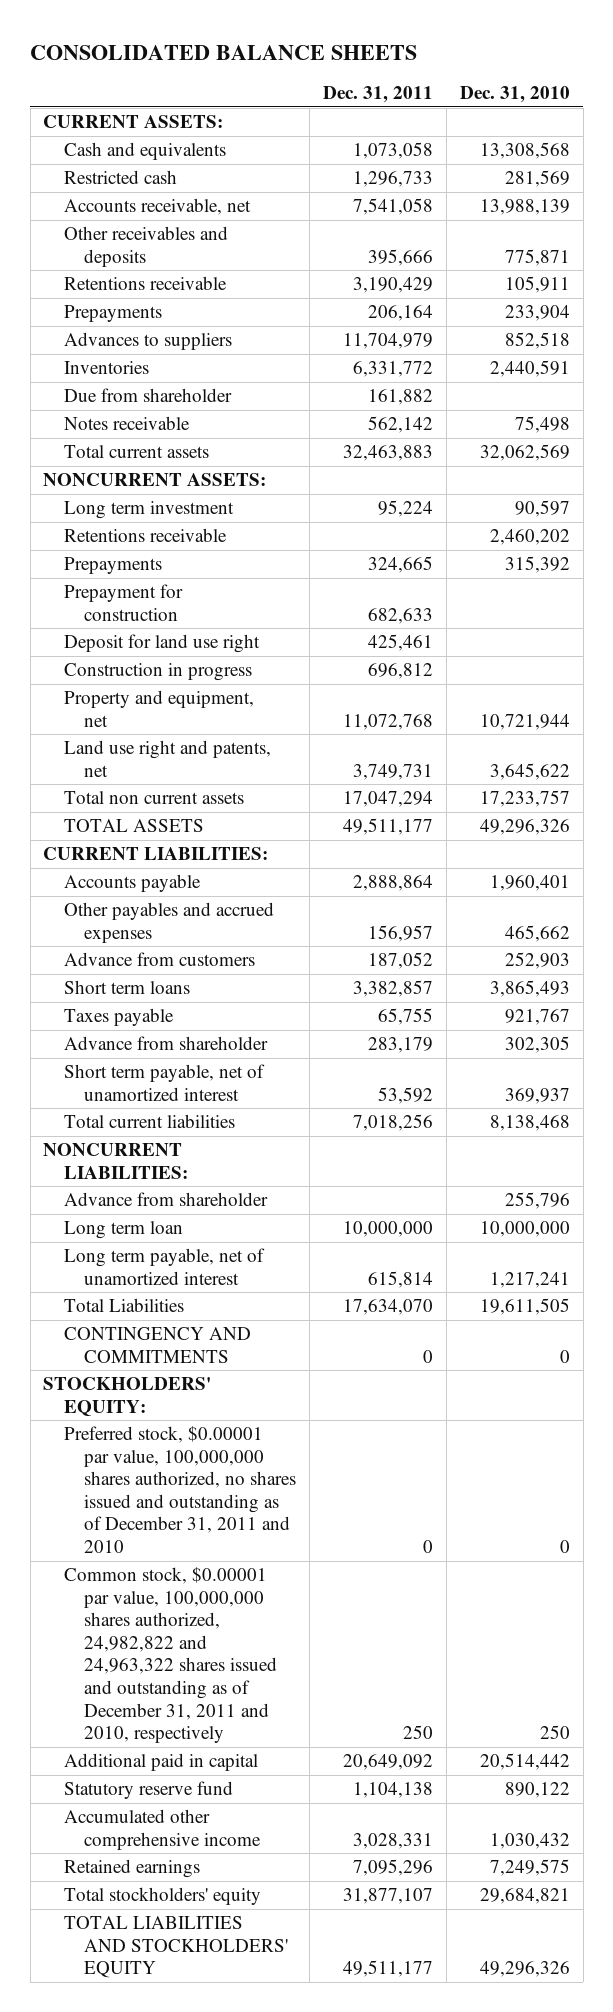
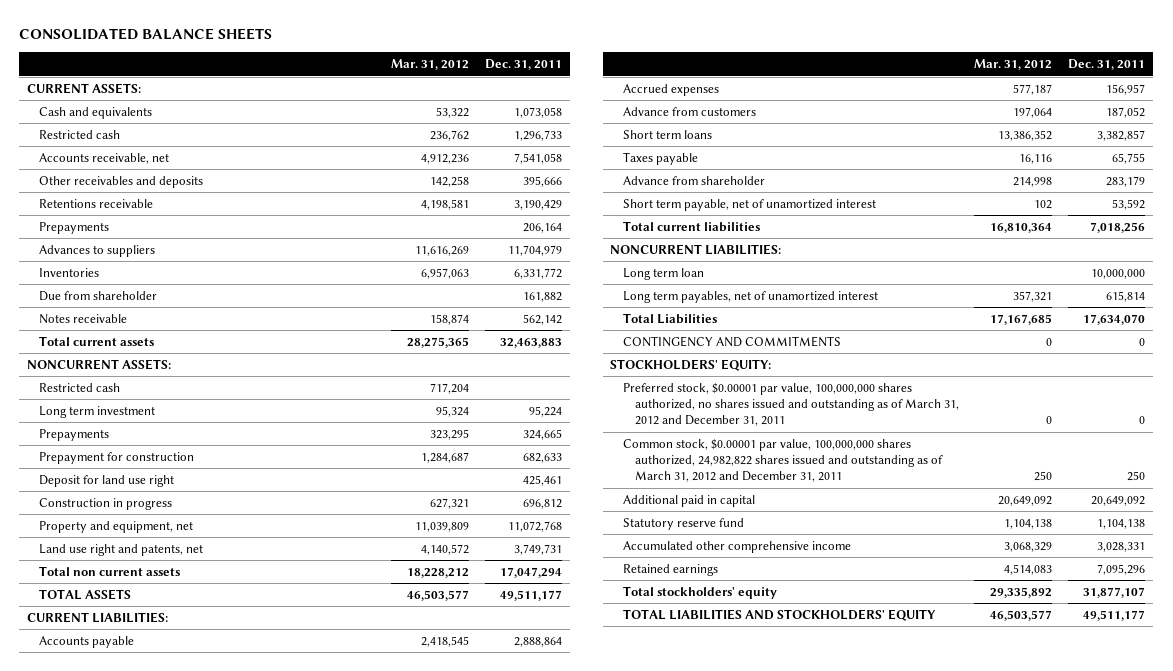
[460,85,571,103] Dec. 31, 2010 -> none
none -> [391,59,470,71] Mar. 31, 2012
none -> [39,382,121,392] Restricted cash
[63,528,227,543] Retentions receivable -> none
[63,902,274,943] Other payables and accrued expenses -> [622,83,719,96] Accrued expenses
[63,1192,268,1207] Advance from shareholder -> none
[63,1248,265,1285] Long term payable, net of unamortized interest -> [622,290,878,303] Long term payables, net of unamortized interest
[63,1426,297,1554] Preferred stock, $0.00001 par value, 100,000,000 shares authorized, no shares issued and outstanding as of December 31, 2011 and 2010 -> [622,382,959,427] Preferred stock, $0.00001 par value, 100,000,000 shares authorized, no shares issued and outstanding as of March 31, 2012 and December 31, 2011
[63,1567,278,1744] Common stock, $0.00001 par value, 100,000,000 shares authorized, 24,982,822 and 24,963,322 shares issued and outstanding as of December 31, 2011 and 2010, respectively -> [622,438,943,483] Common stock, $0.00001 par value, 100,000,000 shares authorized, 24,982,822 shares issued and outstanding as of March 31, 2012 and December 31, 2011

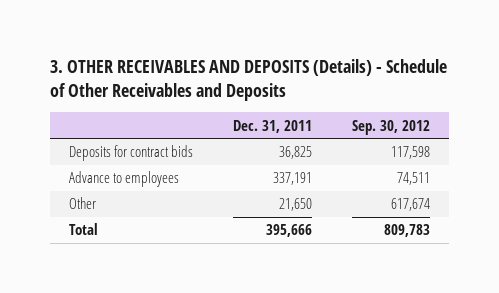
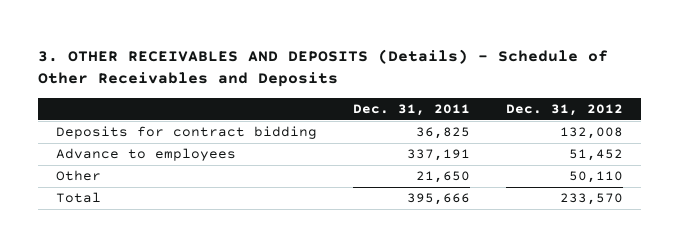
[351,119,430,135] Sep. 30, 2012 -> none
none -> [505,104,623,117] Dec. 31, 2012
[69,145,194,162] Deposits for contract bids -> [56,126,318,140] Deposits for contract bidding

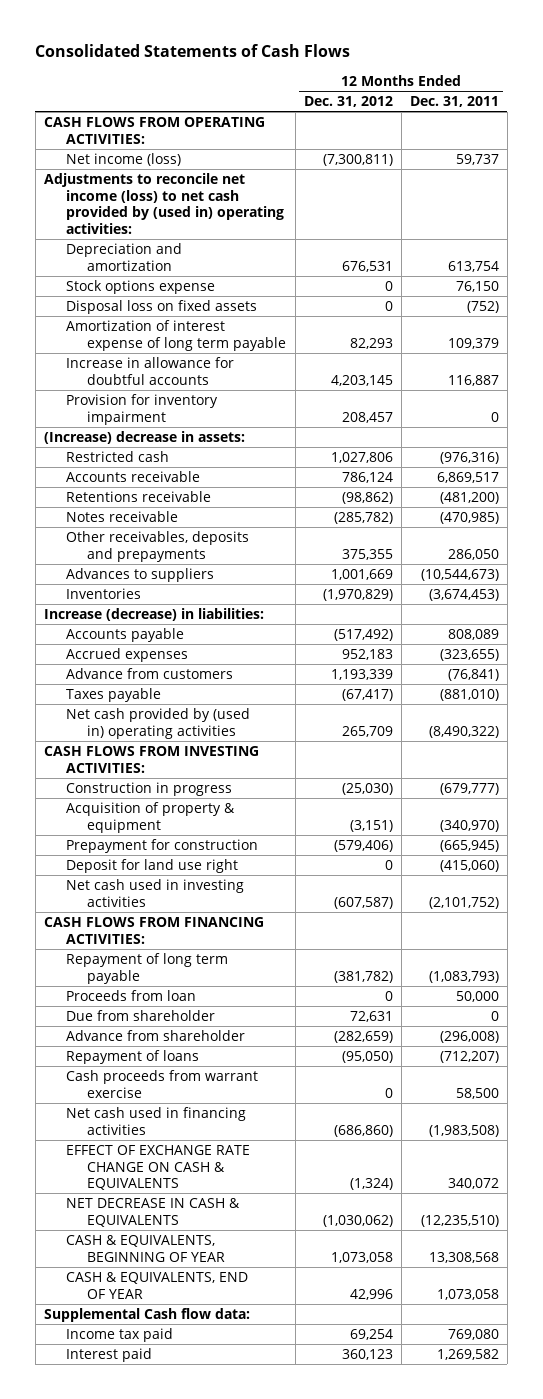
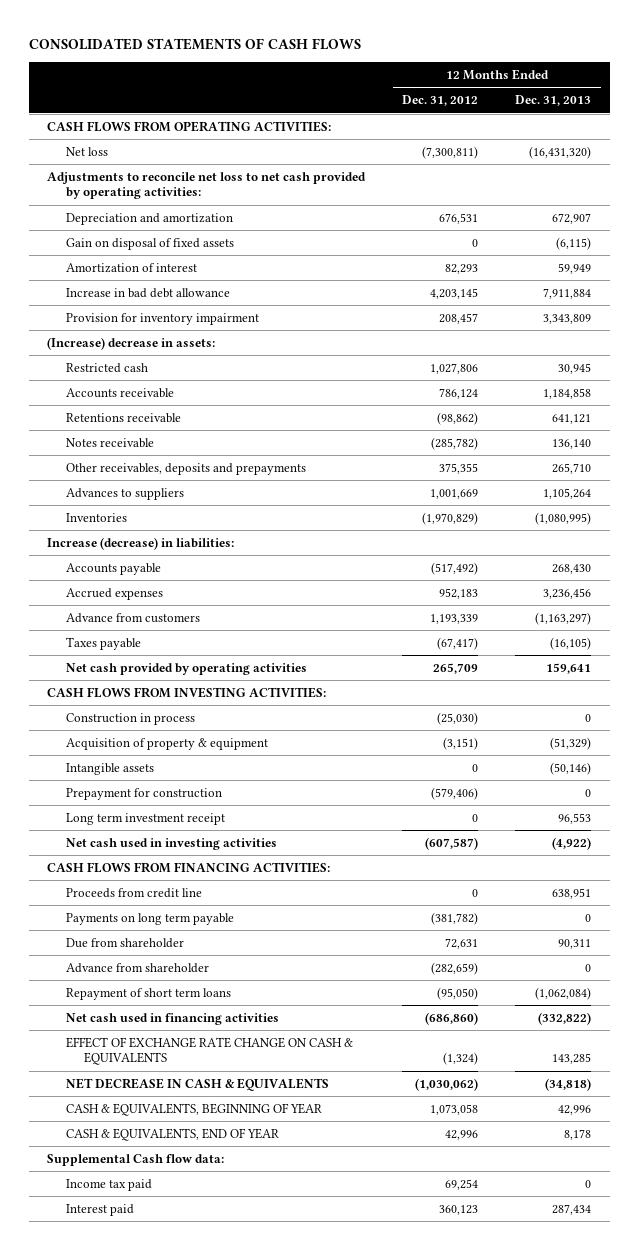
[35,44,351,58] Consolidated Statements of Cash Flows -> [28,37,361,50] CONSOLIDATED STATEMENTS OF CASH FLOWS
[409,96,499,108] Dec. 31, 2011 -> none
none -> [515,95,592,107] Dec. 31, 2013
[65,153,181,167] Net income (loss) -> [65,146,108,156] Net loss
[44,173,284,234] Adjustments to reconcile net income (loss) to net cash provided by (used in) operating activities: -> [47,171,367,200] Adjustments to reconcile net loss to net cash provided by operating activities:
[65,280,215,295] Stock options expense -> none
[65,300,257,315] Disposal loss on fixed assets -> [65,237,234,250] Gain on disposal of fixed assets
[65,320,287,351] Amortization of interest expense of long term payable -> [65,262,197,273] Amortization of interest
[65,357,234,385] Increase in allowance for doubtful accounts -> [65,287,230,298] Increase in bad debt allowance
[65,708,250,739] Net cash provided by (used in) operating activities -> [65,662,307,675] Net cash provided by operating activities
[65,782,232,797] Construction in progress -> [65,712,195,725] Construction in process
none -> [65,762,154,775] Intangible assets
[65,859,238,874] Deposit for land use right -> none
none -> [65,812,225,825] Long term investment receipt
[65,990,196,1002] Proceeds from loan -> none
none -> [65,887,202,898] Proceeds from credit line
[65,953,228,984] Repayment of long term payable -> [65,912,234,925] Payments on long term payable
[65,1070,258,1098] Cash proceeds from warrant exercise -> none
[65,1050,199,1065] Repayment of loans -> [65,987,231,1000] Repayment of short term loans

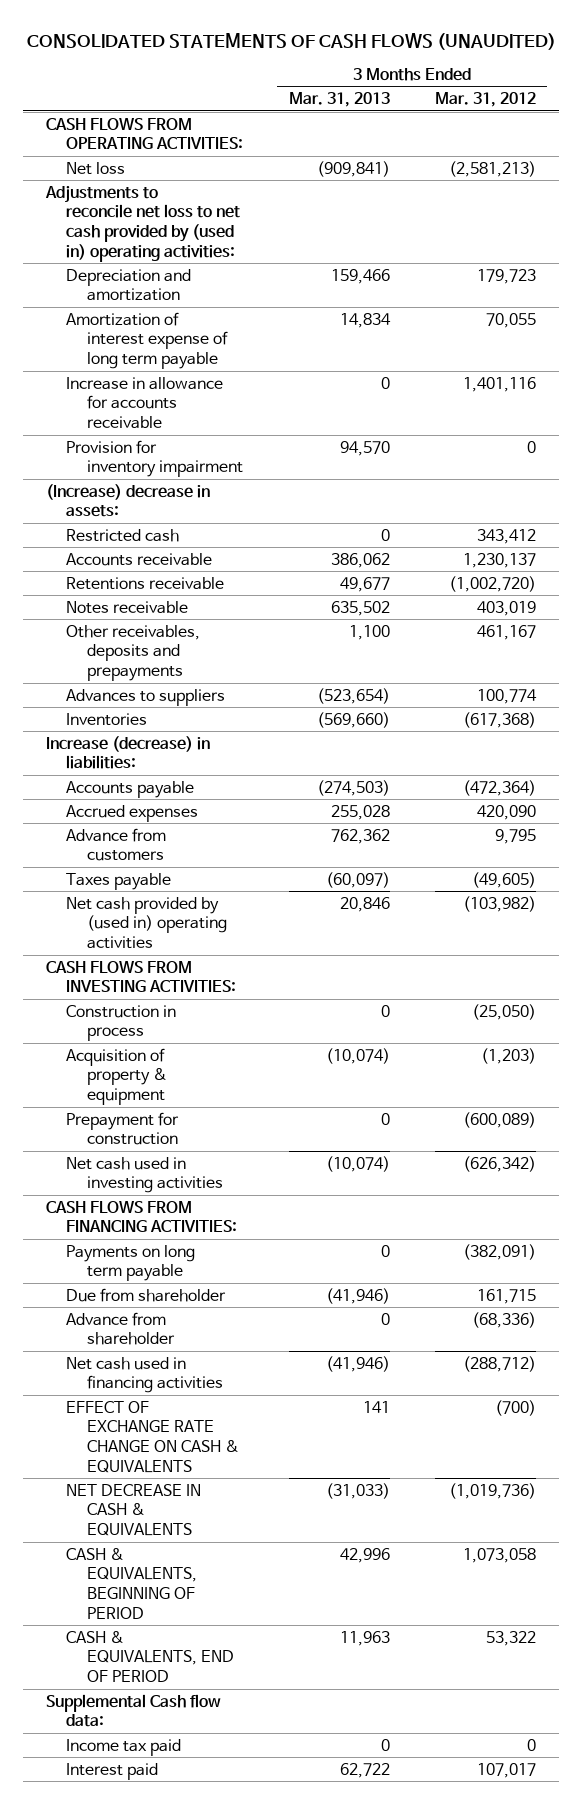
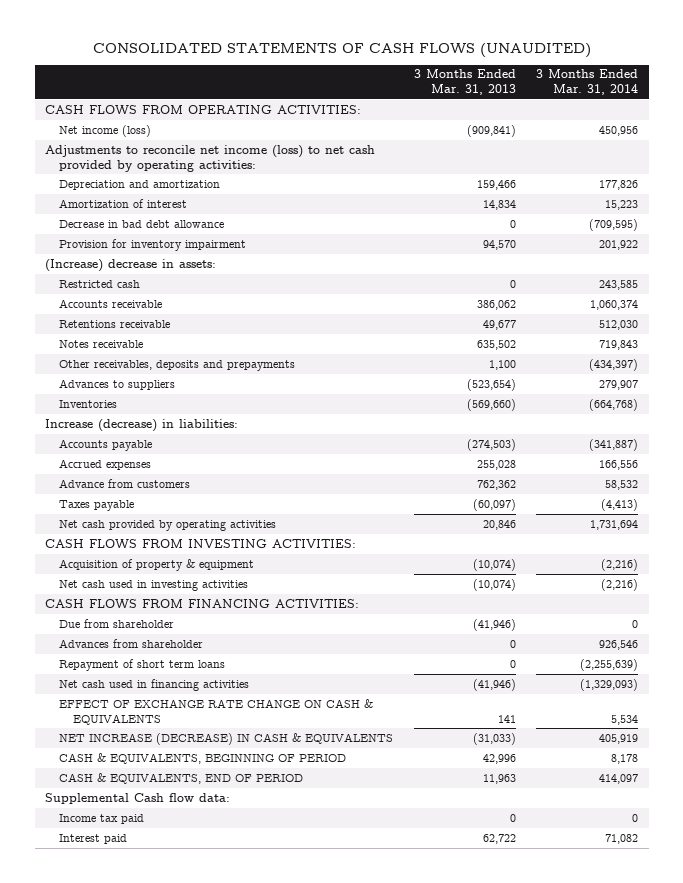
[435,91,537,107] Mar. 31, 2012 -> none
none -> [536,69,639,96] 3 Months Ended Mar. 31, 2014
[66,161,126,175] Net loss -> [58,124,151,137] Net income (loss)
[44,184,241,262] Adjustments to reconcile net loss to net cash provided by (used in) operating activities: -> [45,144,376,172] Adjustments to reconcile net income (loss) to net cash provided by operating activities:
[66,376,224,430] Increase in allowance for accounts receivable -> none
[66,311,229,370] Amortization of interest expense of long term payable -> [58,198,187,208] Amortization of interest
none -> [58,219,224,228] Decrease in bad debt allowance
[66,896,228,950] Net cash provided by (used in) operating activities -> [58,519,276,531] Net cash provided by operating activities
[66,1004,177,1042] Construction in process -> none
[66,1111,180,1146] Prepayment for construction -> none
[66,1244,196,1282] Payments on long term payable -> none
[66,1311,176,1346] Advance from shareholder -> [58,638,203,648] Advances from shareholder
none -> [58,658,225,671] Repayment of short term loans
[66,1483,202,1537] NET DECREASE IN CASH & EQUIVALENTS -> [58,732,393,745] NET INCREASE (DECREASE) IN CASH & EQUIVALENTS

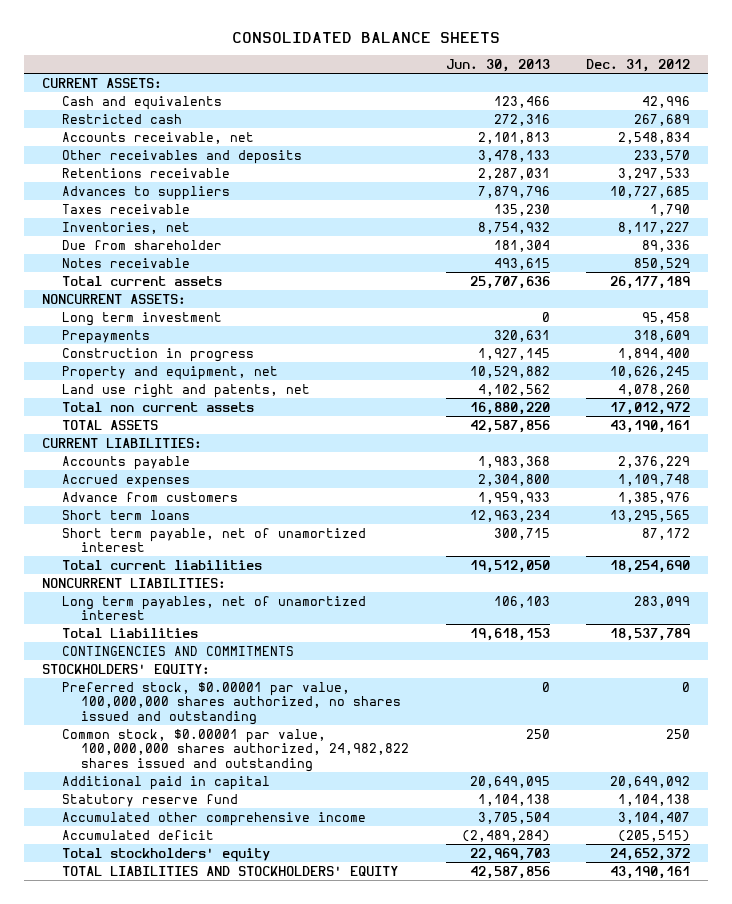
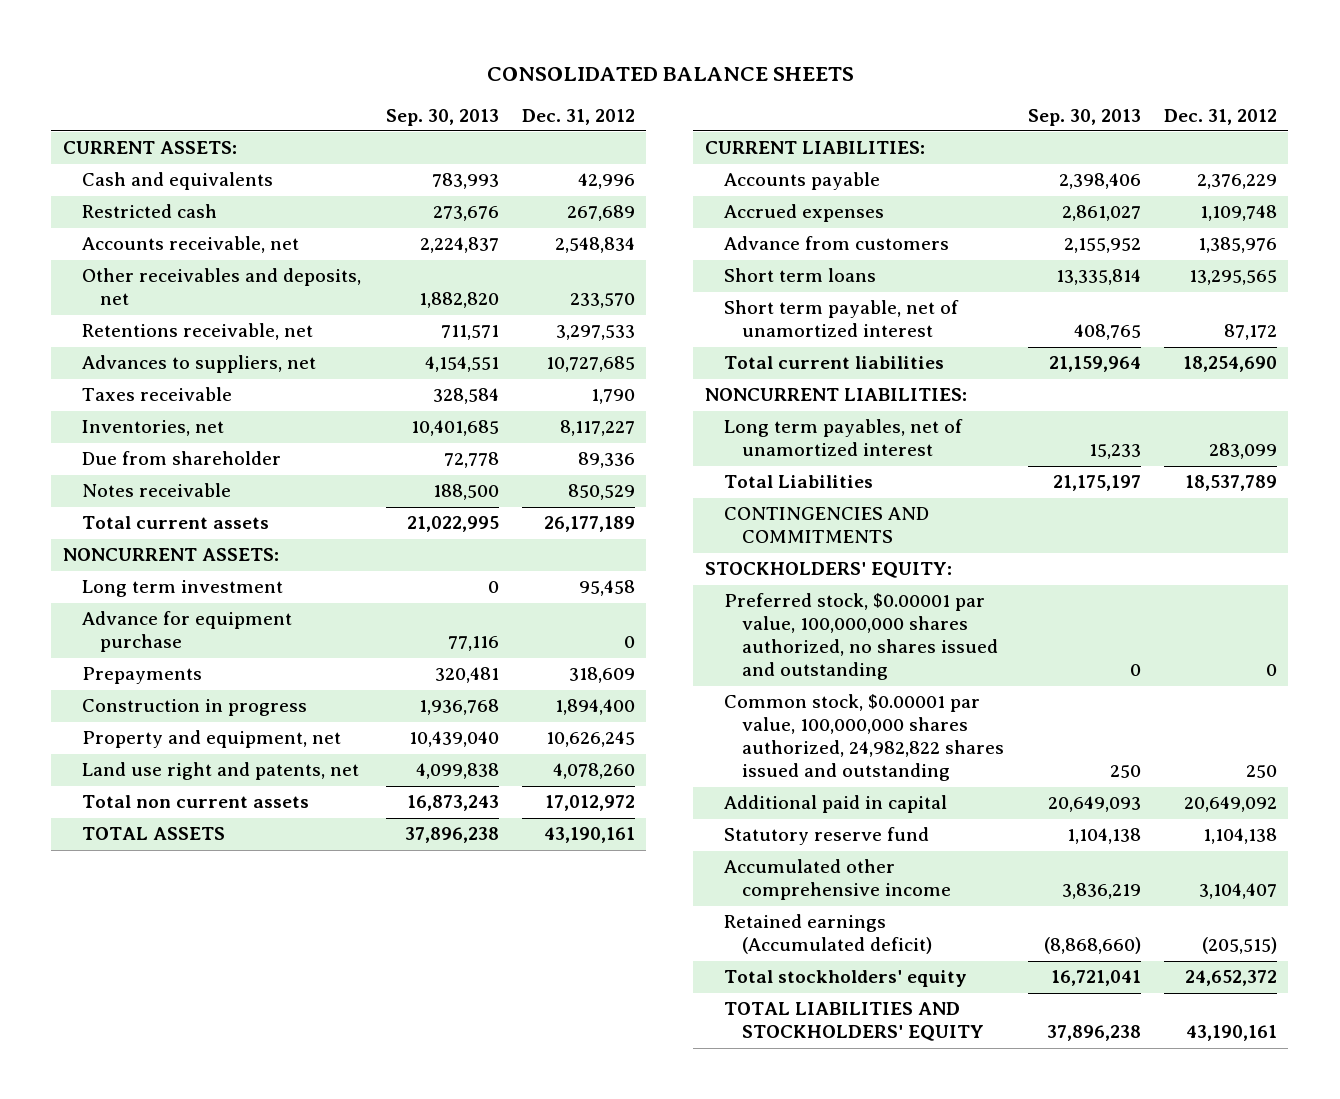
[445,59,550,73] Jun. 30, 2013 -> none
none -> [385,108,499,126] Sep. 30, 2013
[61,149,302,164] Other receivables and deposits -> [81,268,361,306] Other receivables and deposits, net
[61,167,230,178] Retentions receivable -> [81,323,313,341] Retentions receivable, net
[61,185,230,200] Advances to suppliers -> [81,355,316,374] Advances to suppliers, net
none -> [81,611,292,653] Advance for equipment purchase
[61,829,214,840] Accumulated deficit -> [723,914,933,955] Retained earnings (Accumulated deficit)

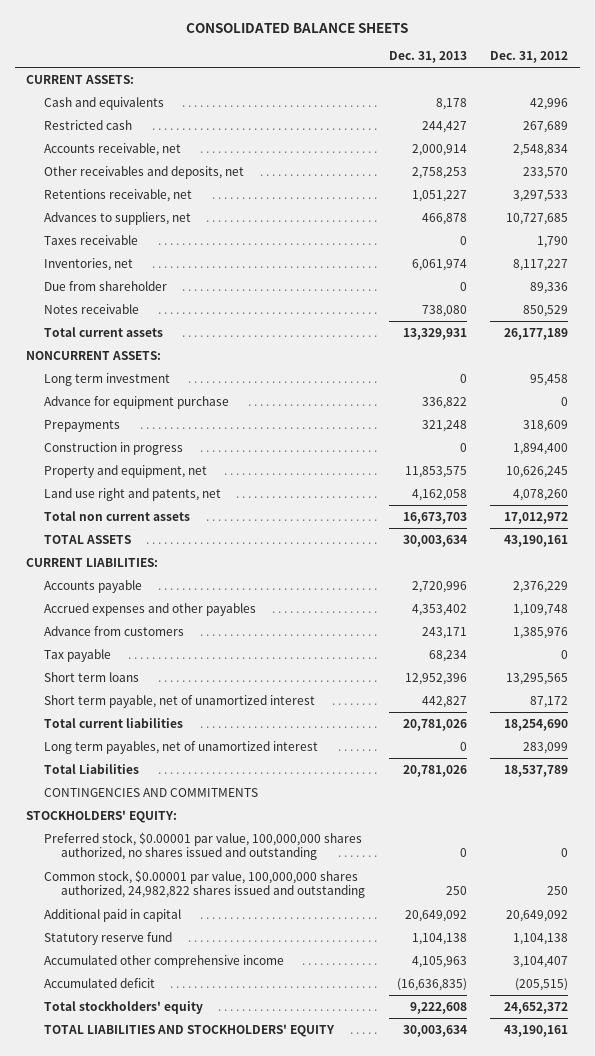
[385,108,499,126] Sep. 30, 2013 -> none
none -> [388,51,467,64] Dec. 31, 2013
[723,204,884,223] Accrued expenses -> [43,602,256,616] Accrued expenses and other payables
none -> [43,648,111,662] Tax payable
[705,388,968,402] NONCURRENT LIABILITIES: -> none
[723,914,933,955] Retained earnings (Accumulated deficit) -> [43,977,155,988] Accumulated deficit

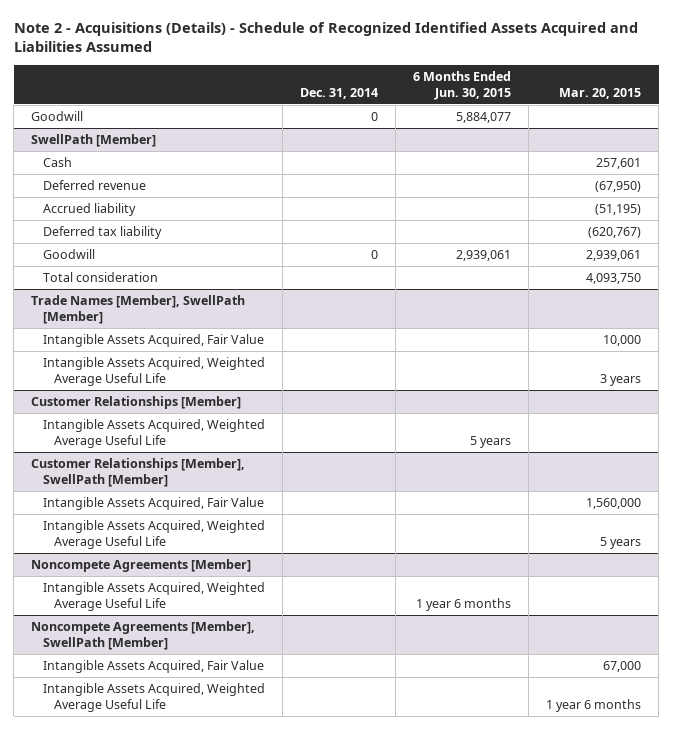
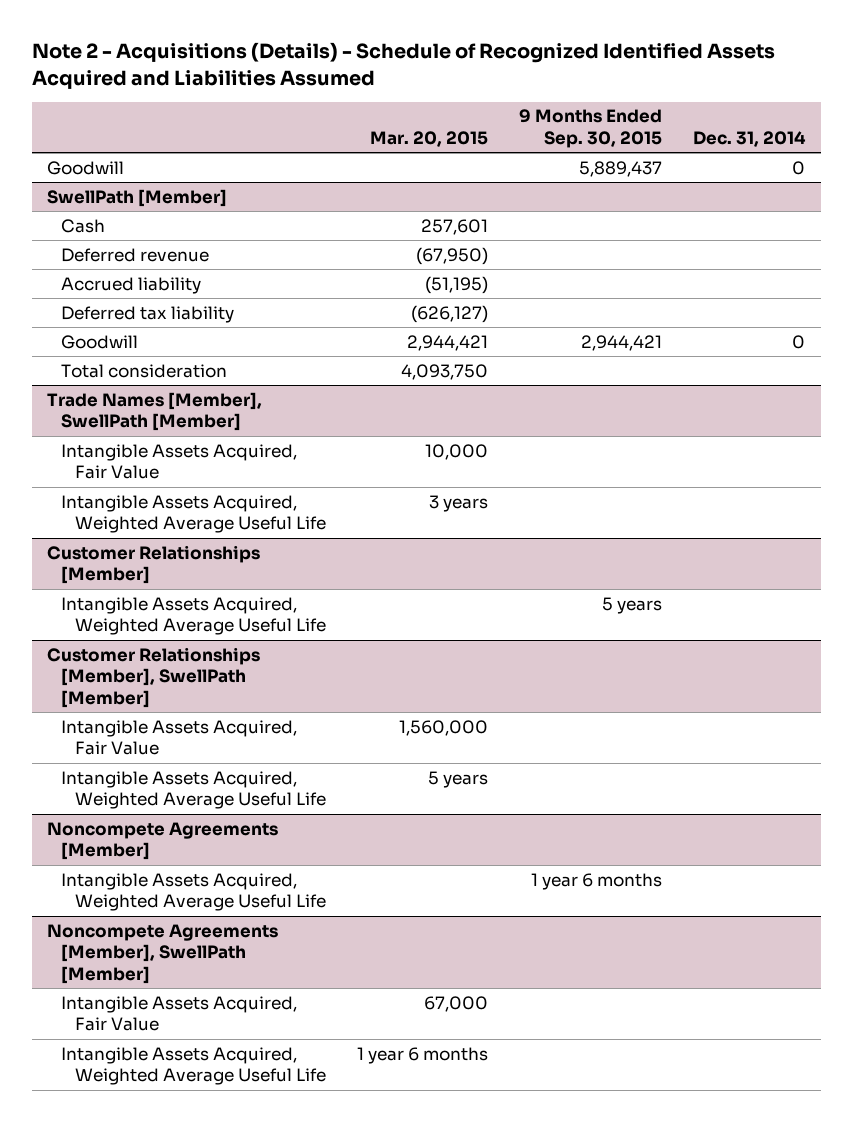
[413,70,512,100] 6 Months Ended Jun. 30, 2015 -> none
none -> [518,109,662,149] 9 Months Ended Sep. 30, 2015
[588,226,642,238] (620,767) -> [410,304,488,323] (626,127)
[586,249,642,261] 2,939,061 -> [406,334,488,351] 2,944,421

